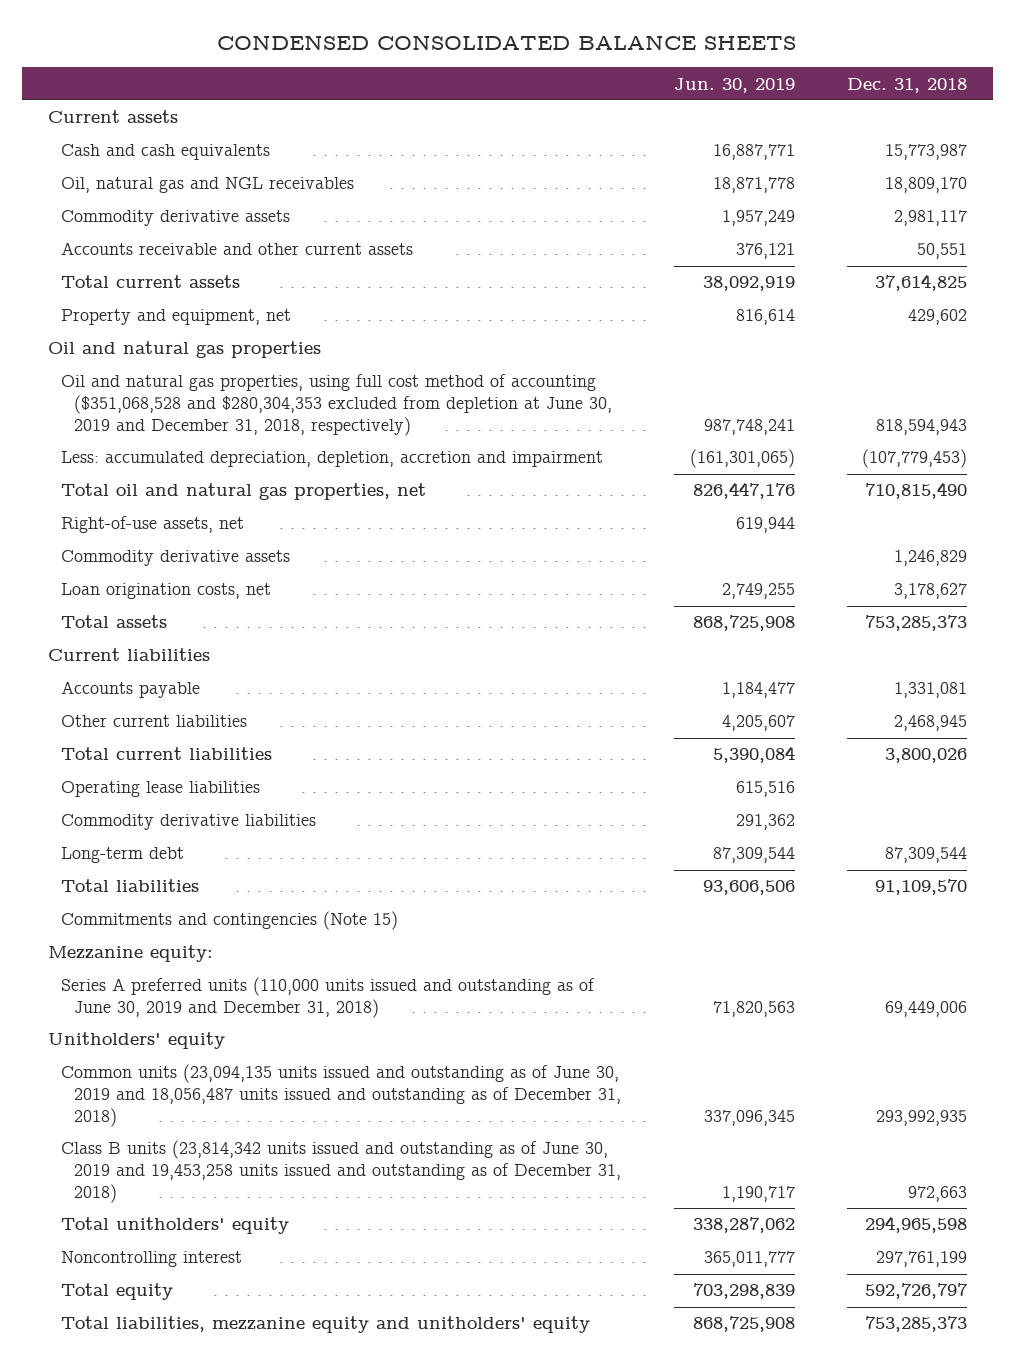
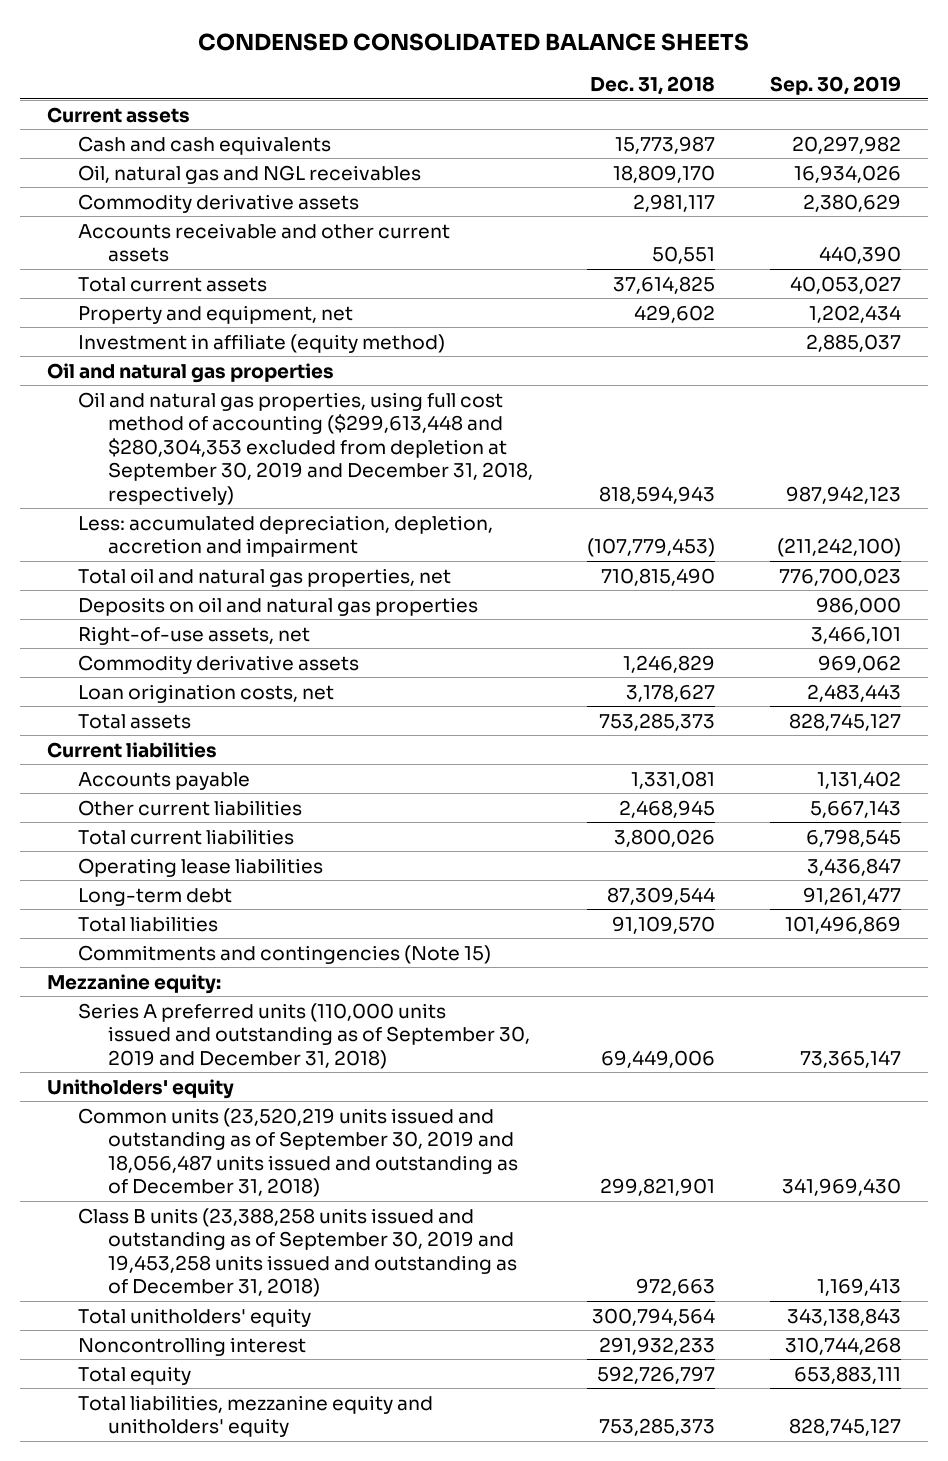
[673,77,795,93] Jun. 30, 2019 -> none
none -> [769,75,901,95] Sep. 30, 2019
none -> [77,333,445,353] Investment in affiliate (equity method)
[61,374,613,437] Oil and natural gas properties, using full cost method of accounting ($351,068,528 and $280,304,353 excluded from depletion at June 30, 2019 and December 31, 2018, respectively) -> [77,391,533,505] Oil and natural gas properties, using full cost method of accounting ($299,613,448 and $280,304,353 excluded from depletion at September 30, 2019 and December 31, 2018, respectively)
none -> [77,596,478,616] Deposits on oil and natural gas properties
[61,814,317,831] Commodity derivative liabilities -> none
[61,977,596,1019] Series A preferred units (110,000 units issued and outstanding as of June 30, 2019 and December 31, 2018) -> [77,1002,530,1069] Series A preferred units (110,000 units issued and outstanding as of September 30, 2019 and December 31, 2018)
[61,1064,622,1128] Common units (23,094,135 units issued and outstanding as of June 30, 2019 and 18,056,487 units issued and outstanding as of December 31, 2018) -> [77,1107,518,1198] Common units (23,520,219 units issued and outstanding as of September 30, 2019 and 18,056,487 units issued and outstanding as of December 31, 2018)
[875,1110,967,1127] 293,992,935 -> [600,1178,716,1197] 299,821,901
[61,1140,622,1204] Class B units (23,814,342 units issued and outstanding as of June 30, 2019 and 19,453,258 units issued and outstanding as of December 31, 2018) -> [77,1207,517,1298] Class B units (23,388,258 units issued and outstanding as of September 30, 2019 and 19,453,258 units issued and outstanding as of December 31, 2018)
[864,1216,967,1234] 294,965,598 -> [592,1307,716,1326] 300,794,564
[875,1251,967,1268] 297,761,199 -> [599,1336,716,1355] 291,932,233

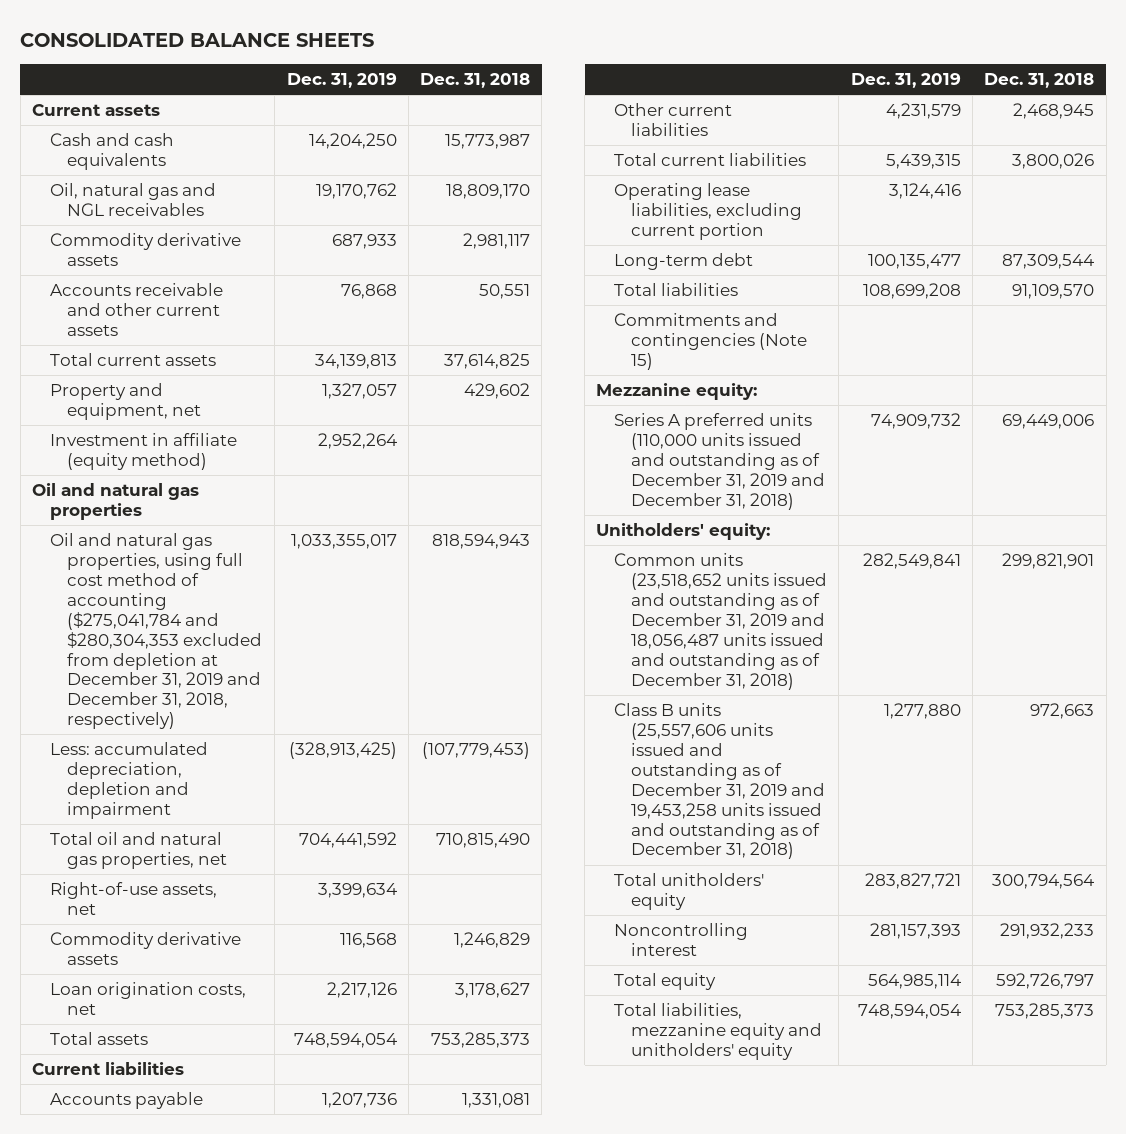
[198,33,750,52] CONDENSED CONSOLIDATED BALANCE SHEETS -> [20,32,375,47] CONSOLIDATED BALANCE SHEETS
[769,75,901,95] Sep. 30, 2019 -> none
none -> [286,72,397,88] Dec. 31, 2019
[77,391,533,505] Oil and natural gas properties, using full cost method of accounting ($299,613,448 and $280,304,353 excluded from depletion at September 30, 2019 and December 31, 2018, respectively) -> [49,533,262,730] Oil and natural gas properties, using full cost method of accounting ($275,041,784 and $280,304,353 excluded from depletion at December 31, 2019 and December 31, 2018, respectively)
[77,514,493,558] Less: accumulated depreciation, depletion, accretion and impairment -> [49,742,208,819] Less: accumulated depreciation, depletion and impairment
[77,596,478,616] Deposits on oil and natural gas properties -> none
[77,857,323,877] Operating lease liabilities -> [613,183,803,240] Operating lease liabilities, excluding current portion
[77,1002,530,1069] Series A preferred units (110,000 units issued and outstanding as of September 30, 2019 and December 31, 2018) -> [613,413,826,510] Series A preferred units (110,000 units issued and outstanding as of December 31, 2019 and December 31, 2018)
[47,1078,235,1099] Unitholders' equity -> [596,523,771,541] Unitholders' equity:
[77,1107,518,1198] Common units (23,520,219 units issued and outstanding as of September 30, 2019 and 18,056,487 units issued and outstanding as of December 31, 2018) -> [613,553,828,690] Common units (23,518,652 units issued and outstanding as of December 31, 2019 and 18,056,487 units issued and outstanding as of December 31, 2018)
[77,1207,517,1298] Class B units (23,388,258 units issued and outstanding as of September 30, 2019 and 19,453,258 units issued and outstanding as of December 31, 2018) -> [613,703,826,860] Class B units (25,557,606 units issued and outstanding as of December 31, 2019 and 19,453,258 units issued and outstanding as of December 31, 2018)

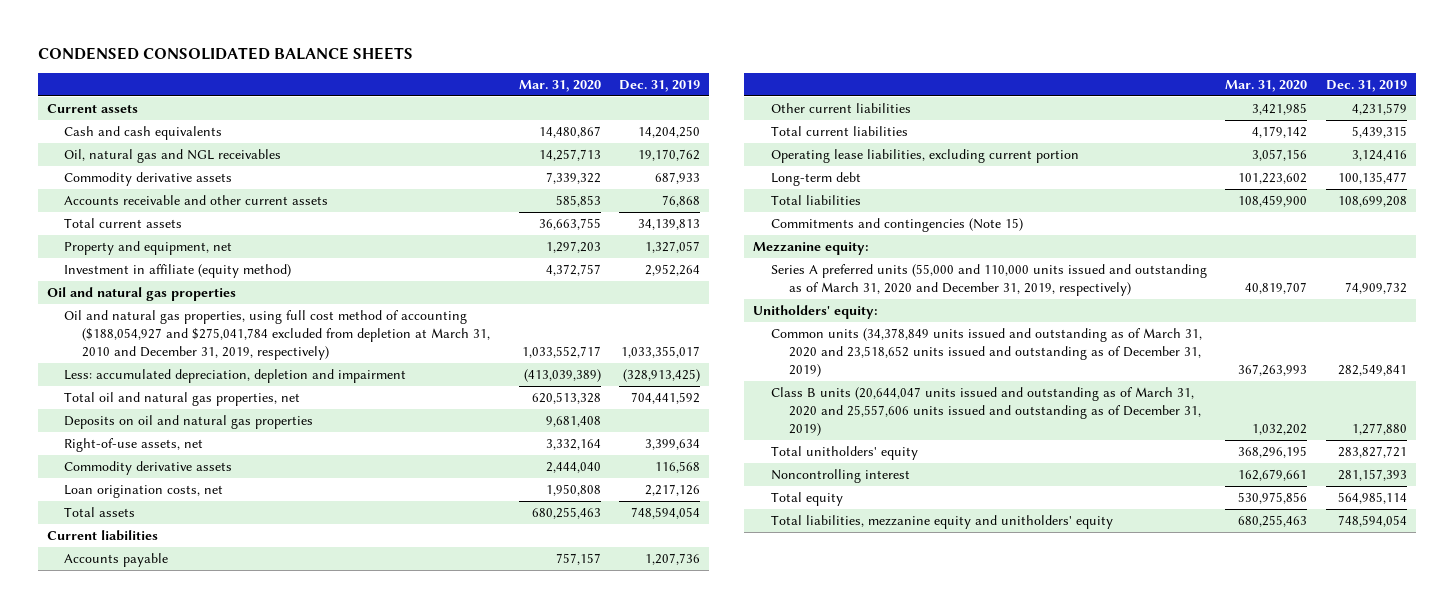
[20,32,375,47] CONSOLIDATED BALANCE SHEETS -> [37,47,413,61] CONDENSED CONSOLIDATED BALANCE SHEETS
[420,72,531,88] Dec. 31, 2018 -> none
none -> [518,80,601,93] Mar. 31, 2020
[49,533,262,730] Oil and natural gas properties, using full cost method of accounting ($275,041,784 and $280,304,353 excluded from depletion at December 31, 2019 and December 31, 2018, respectively) -> [64,309,491,361] Oil and natural gas properties, using full cost method of accounting ($188,054,927 and $275,041,784 excluded from depletion at March 31, 2010 and December 31, 2019, respectively)
none -> [64,414,314,429] Deposits on oil and natural gas properties
[613,413,826,510] Series A preferred units (110,000 units issued and outstanding as of December 31, 2019 and December 31, 2018) -> [770,263,1207,297] Series A preferred units (55,000 and 110,000 units issued and outstanding as of March 31, 2020 and December 31, 2019, respectively)
[613,553,828,690] Common units (23,518,652 units issued and outstanding as of December 31, 2019 and 18,056,487 units issued and outstanding as of December 31, 2018) -> [770,327,1202,378] Common units (34,378,849 units issued and outstanding as of March 31, 2020 and 23,518,652 units issued and outstanding as of December 31, 2019)
[613,703,826,860] Class B units (25,557,606 units issued and outstanding as of December 31, 2019 and 19,453,258 units issued and outstanding as of December 31, 2018) -> [770,386,1201,437] Class B units (20,644,047 units issued and outstanding as of March 31, 2020 and 25,557,606 units issued and outstanding as of December 31, 2019)

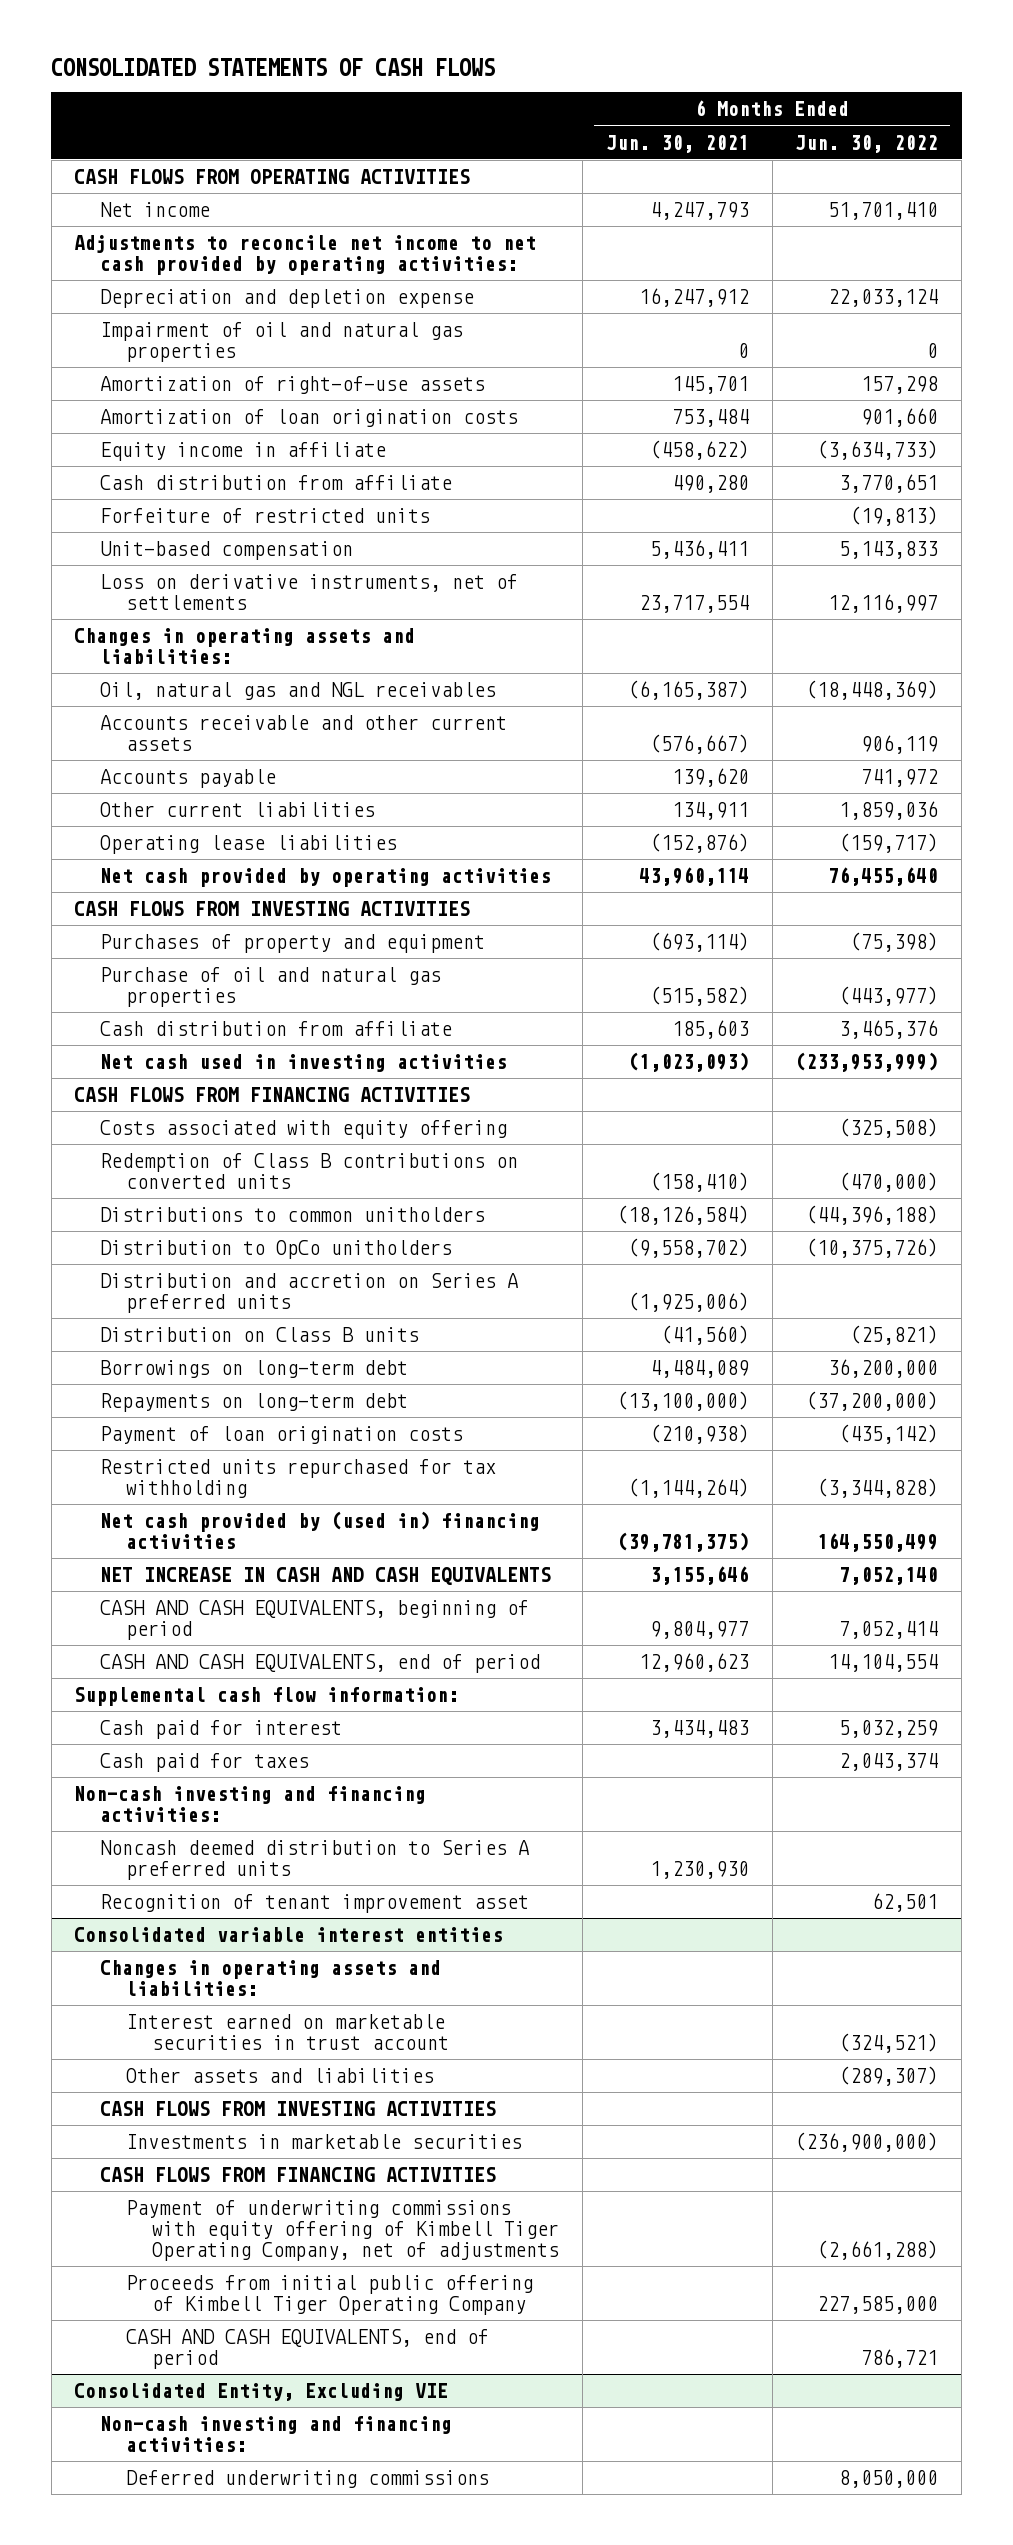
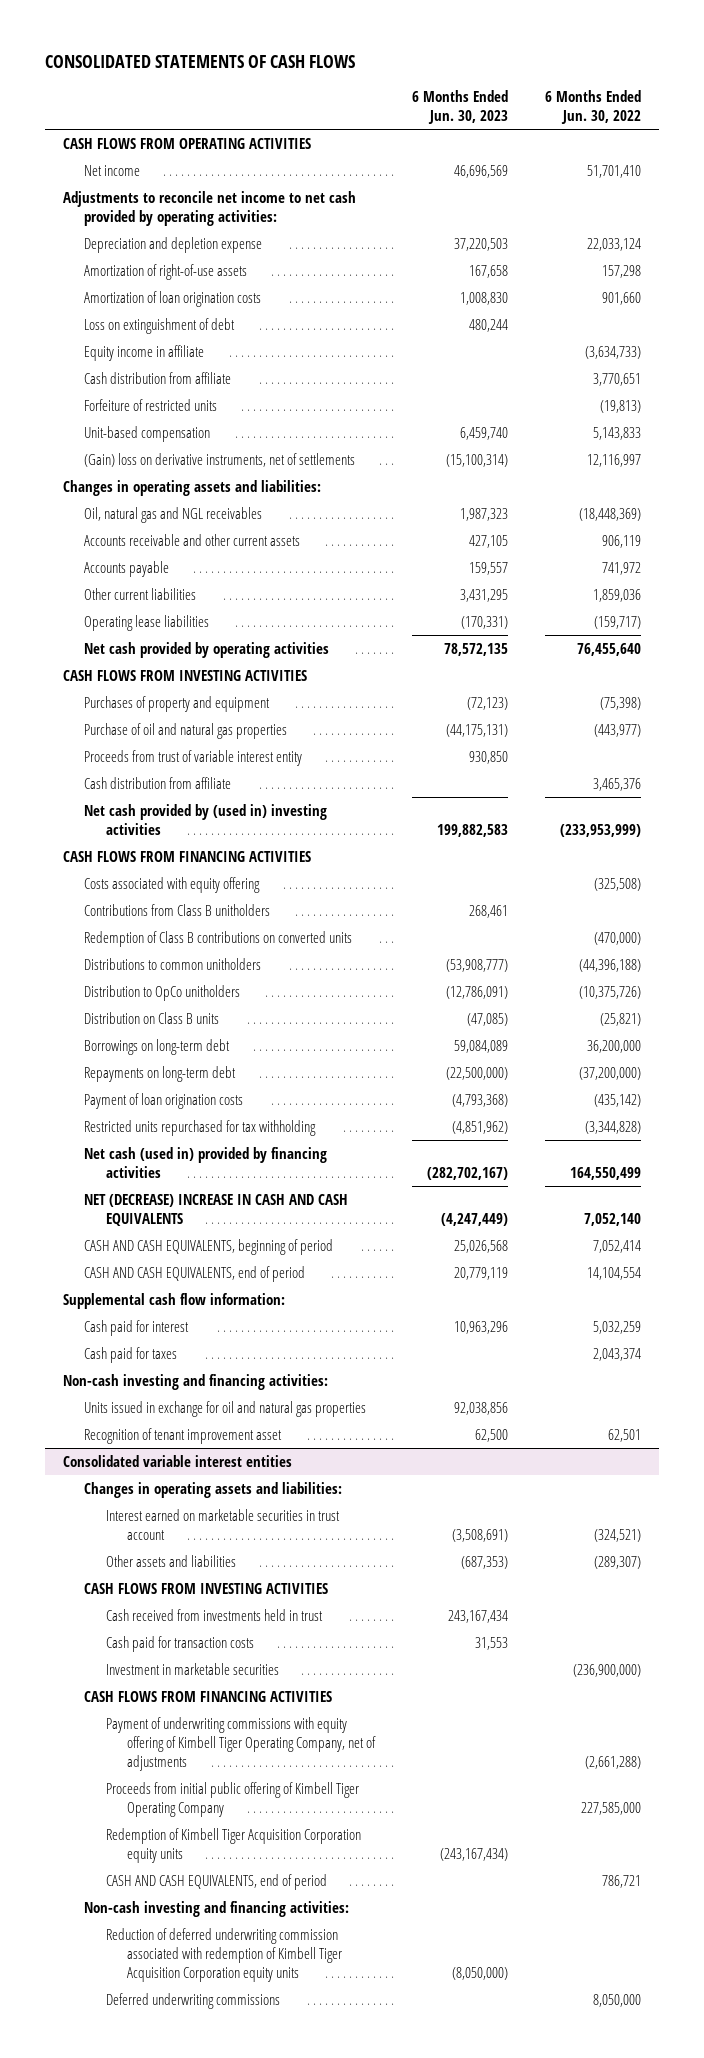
[605,134,749,153] Jun. 30, 2021 -> none
none -> [411,90,508,125] 6 Months Ended Jun. 30, 2023
[100,322,464,362] Impairment of oil and natural gas properties -> none
none -> [84,317,236,334] Loss on extinguishment of debt
[100,574,519,610] Loss on derivative instruments, net of settlements -> [84,452,356,467] (Gain) loss on derivative instruments, net of settlements
none -> [84,749,303,766] Proceeds from trust of variable interest entity
[100,1054,508,1073] Net cash used in investing activities -> [84,803,328,835] Net cash provided by (used in) investing activities
none -> [84,903,271,916] Contributions from Class B unitholders
[100,1273,519,1313] Distribution and accretion on Series A preferred units -> none
[100,1511,541,1549] Net cash provided by (used in) financing activities -> [84,1146,328,1178] Net cash (used in) provided by financing activities
[100,1567,552,1586] NET INCREASE IN CASH AND CASH EQUIVALENTS -> [84,1193,349,1226] NET (DECREASE) INCREASE IN CASH AND CASH EQUIVALENTS
[100,1840,530,1880] Noncash deemed distribution to Series A preferred units -> none
none -> [84,1400,367,1417] Units issued in exchange for oil and natural gas properties
none -> [105,1608,323,1621] Cash received from investments held in trust
none -> [105,1635,254,1652] Cash paid for transaction costs
[126,2134,523,2150] Investments in marketable securities -> [105,1662,279,1675] Investment in marketable securities
none -> [105,1827,361,1863] Redemption of Kimbell Tiger Acquisition Corporation equity units
[74,2383,449,2402] Consolidated Entity, Excluding VIE -> none
none -> [105,1927,343,1982] Reduction of deferred underwriting commission associated with redemption of Kimbell Tiger Acquisition Corporation equity units

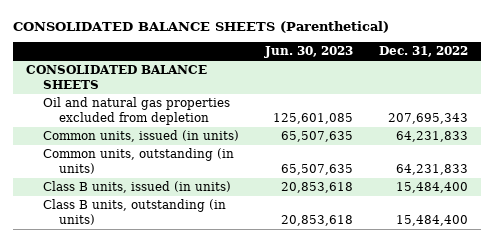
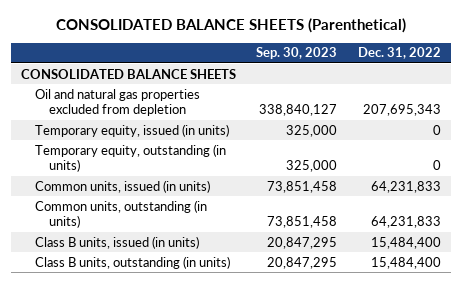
[263,46,353,59] Jun. 30, 2023 -> none
none -> [256,47,338,60] Sep. 30, 2023
none -> [34,123,229,137] Temporary equity, issued (in units)
none -> [34,143,226,173] Temporary equity, outstanding (in units)

